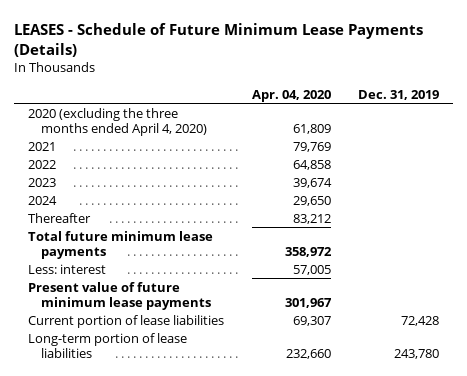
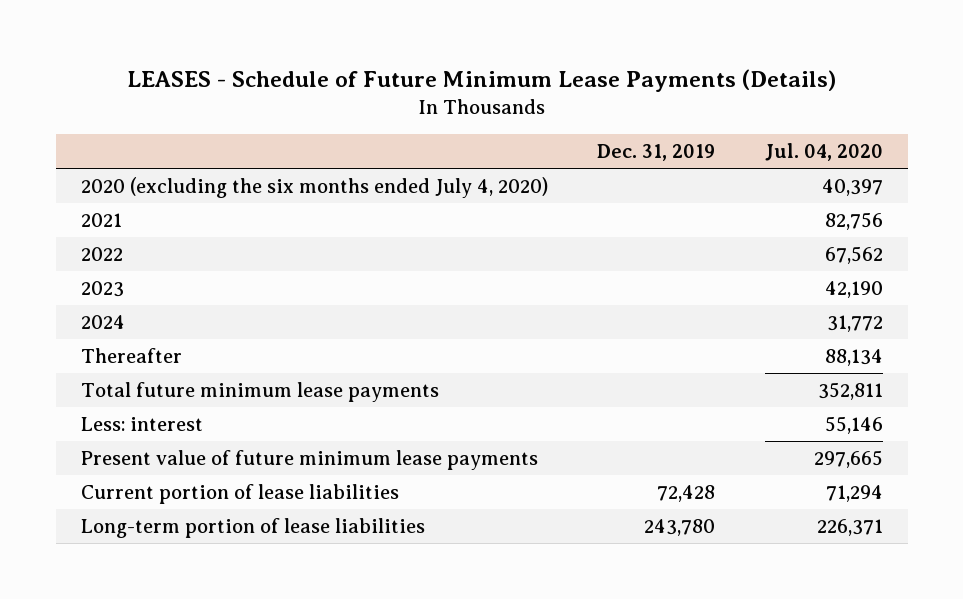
[251,89,331,102] Apr. 04, 2020 -> none
none -> [764,143,883,162] Jul. 04, 2020
[28,107,208,136] 2020 (excluding the three months ended April 4, 2020) -> [80,176,548,198] 2020 (excluding the six months ended July 4, 2020)

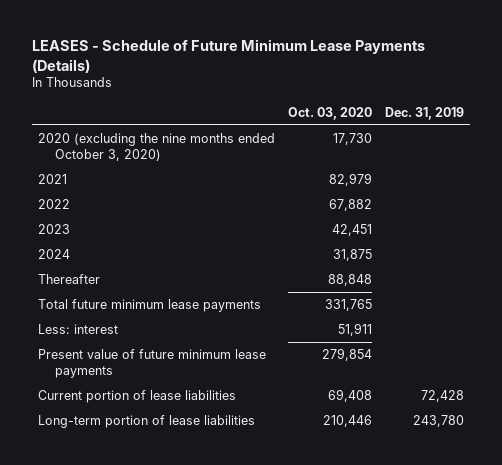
[764,143,883,162] Jul. 04, 2020 -> none
none -> [288,107,373,121] Oct. 03, 2020
[80,176,548,198] 2020 (excluding the six months ended July 4, 2020) -> [38,133,276,161] 2020 (excluding the nine months ended October 3, 2020)

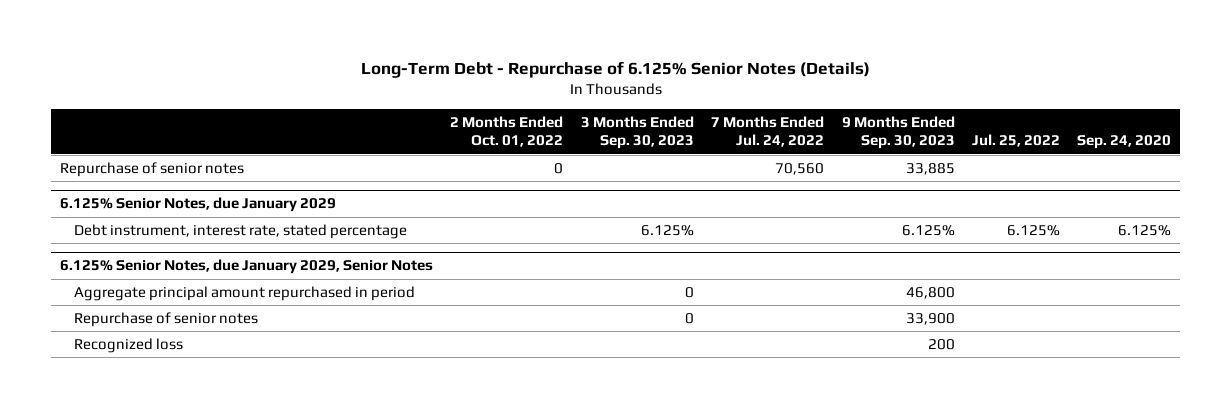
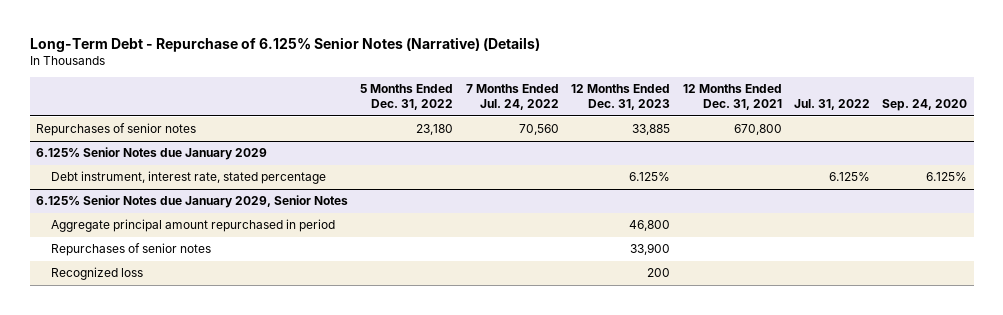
[360,60,870,78] Long-Term Debt - Repurchase of 6.125% Senior Notes (Details) -> [29,36,540,52] Long-Term Debt - Repurchase of 6.125% Senior Notes (Narrative) (Details)
[450,115,564,148] 2 Months Ended Oct. 01, 2022 -> none
[580,115,694,150] 3 Months Ended Sep. 30, 2023 -> none
[841,115,955,150] 9 Months Ended Sep. 30, 2023 -> none
[972,134,1061,148] Jul. 25, 2022 -> none
none -> [360,84,454,111] 5 Months Ended Dec. 31, 2022
none -> [571,84,671,111] 12 Months Ended Dec. 31, 2023
none -> [682,84,782,111] 12 Months Ended Dec. 31, 2021
none -> [794,99,871,111] Jul. 31, 2022
[59,161,244,177] Repurchase of senior notes -> [35,123,196,137] Repurchases of senior notes
[59,197,336,213] 6.125% Senior Notes, due January 2029 -> [35,147,267,161] 6.125% Senior Notes due January 2029
[59,259,433,275] 6.125% Senior Notes, due January 2029, Senior Notes -> [35,195,348,209] 6.125% Senior Notes due January 2029, Senior Notes
[73,311,258,327] Repurchase of senior notes -> [50,243,211,257] Repurchases of senior notes

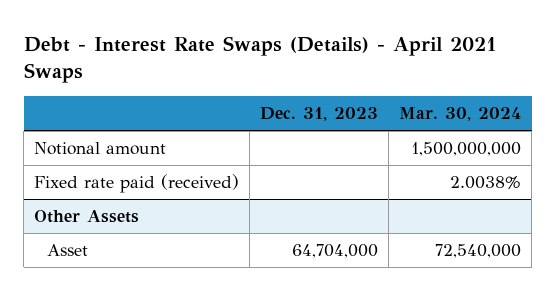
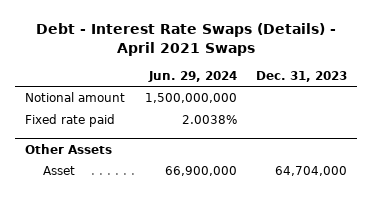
[399,107,522,122] Mar. 30, 2024 -> none
none -> [147,70,237,82] Jun. 29, 2024
[34,174,240,194] Fixed rate paid (received) -> [24,114,115,128] Fixed rate paid

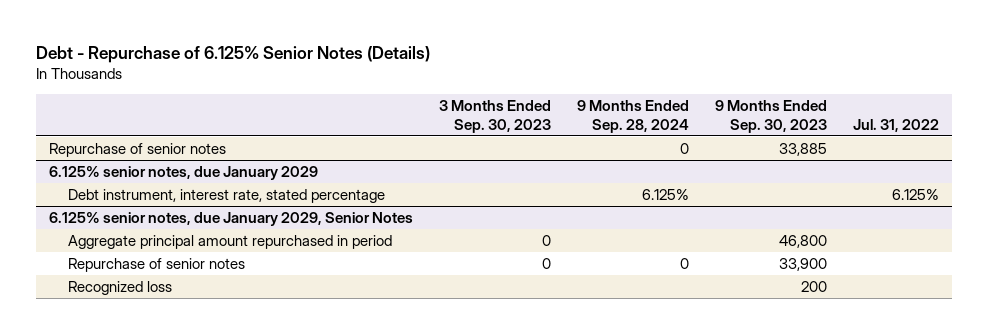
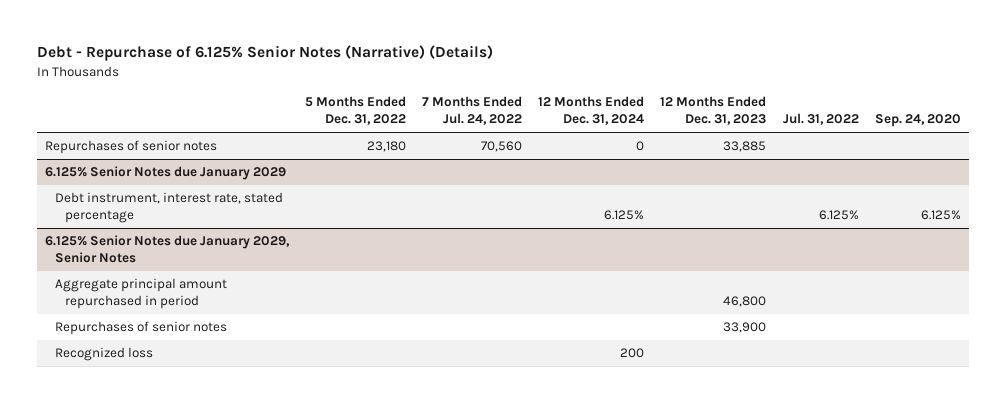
[36,46,431,64] Debt - Repurchase of 6.125% Senior Notes (Details) -> [36,45,493,62] Debt - Repurchase of 6.125% Senior Notes (Narrative) (Details)
[438,100,551,133] 3 Months Ended Sep. 30, 2023 -> none
[576,100,689,133] 9 Months Ended Sep. 28, 2024 -> none
[714,100,827,133] 9 Months Ended Sep. 30, 2023 -> none
none -> [304,96,406,126] 5 Months Ended Dec. 31, 2022
none -> [422,96,523,126] 7 Months Ended Jul. 24, 2022
none -> [538,96,645,126] 12 Months Ended Dec. 31, 2024
none -> [660,96,767,126] 12 Months Ended Dec. 31, 2023
none -> [874,114,961,128] Sep. 24, 2020
[48,143,226,158] Repurchase of senior notes -> [44,140,217,155] Repurchases of senior notes
[48,166,318,181] 6.125% senior notes, due January 2029 -> [44,166,286,181] 6.125% Senior Notes due January 2029
[48,212,413,227] 6.125% senior notes, due January 2029, Senior Notes -> [44,235,290,264] 6.125% Senior Notes due January 2029, Senior Notes
[68,258,246,273] Repurchase of senior notes -> [54,321,227,336] Repurchases of senior notes

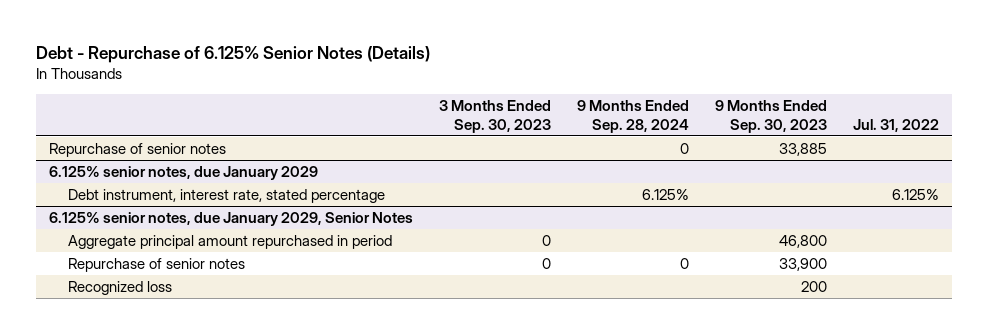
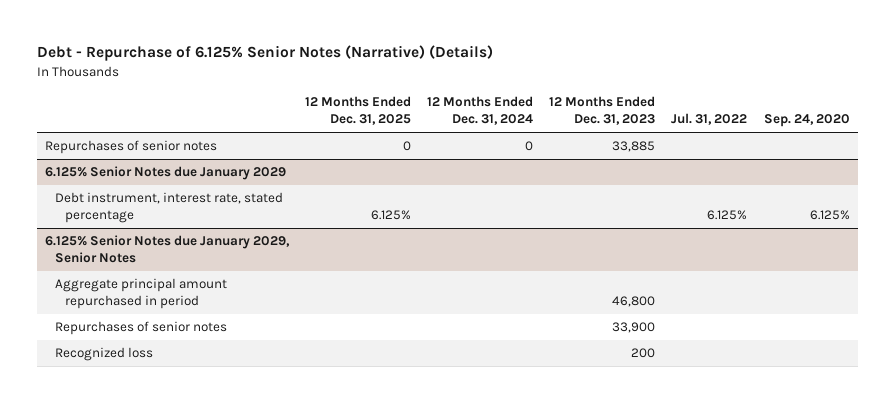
[36,46,431,64] Debt - Repurchase of 6.125% Senior Notes (Details) -> [36,45,493,62] Debt - Repurchase of 6.125% Senior Notes (Narrative) (Details)
[438,100,551,133] 3 Months Ended Sep. 30, 2023 -> none
[576,100,689,133] 9 Months Ended Sep. 28, 2024 -> none
[714,100,827,133] 9 Months Ended Sep. 30, 2023 -> none
none -> [304,96,411,126] 12 Months Ended Dec. 31, 2025
none -> [427,96,534,126] 12 Months Ended Dec. 31, 2024
none -> [549,96,656,126] 12 Months Ended Dec. 31, 2023
none -> [763,114,850,128] Sep. 24, 2020
[48,143,226,158] Repurchase of senior notes -> [44,140,217,155] Repurchases of senior notes
[48,166,318,181] 6.125% senior notes, due January 2029 -> [44,166,286,181] 6.125% Senior Notes due January 2029
[48,212,413,227] 6.125% senior notes, due January 2029, Senior Notes -> [44,235,290,264] 6.125% Senior Notes due January 2029, Senior Notes
[68,258,246,273] Repurchase of senior notes -> [54,321,227,336] Repurchases of senior notes

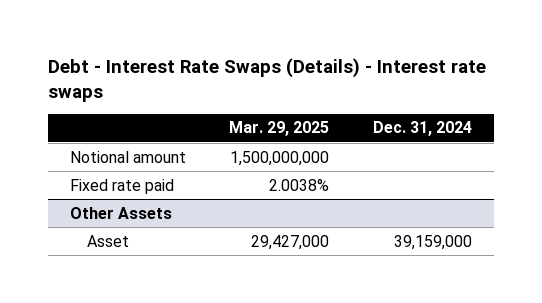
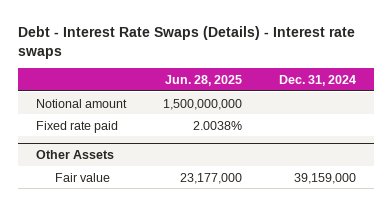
[229,121,330,137] Mar. 29, 2025 -> none
none -> [164,74,242,86] Jun. 28, 2025
[87,234,130,247] Asset -> [54,172,110,182] Fair value

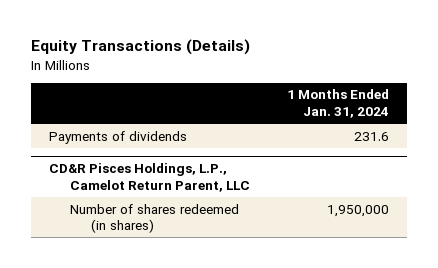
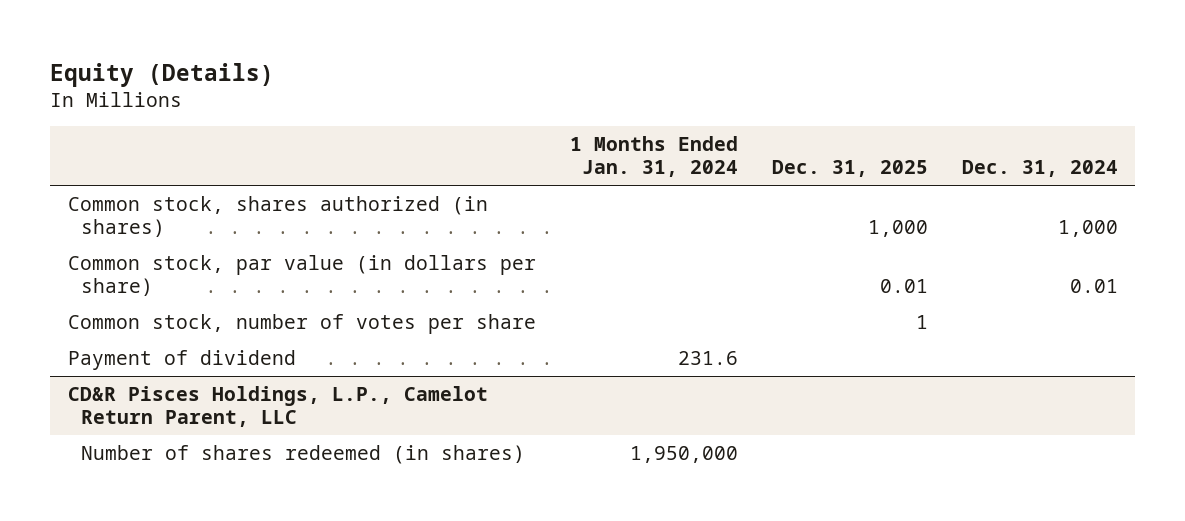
[30,39,250,56] Equity Transactions (Details) -> [50,62,275,87] Equity (Details)
none -> [771,160,928,178] Dec. 31, 2025
none -> [961,160,1118,178] Dec. 31, 2024
none -> [67,195,488,238] Common stock, shares authorized (in shares)
none -> [67,254,536,297] Common stock, par value (in dollars per share)
none -> [67,313,536,334] Common stock, number of votes per share
[48,130,187,144] Payments of dividends -> [67,349,296,370] Payment of dividend

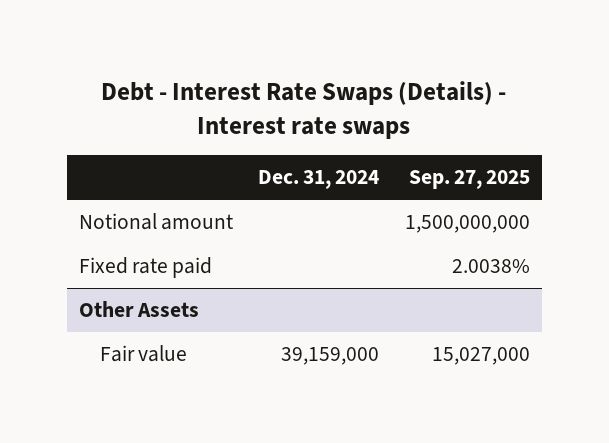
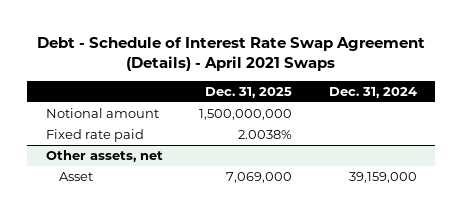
[101,81,507,139] Debt - Interest Rate Swaps (Details) - Interest rate swaps -> [37,36,426,71] Debt - Schedule of Interest Rate Swap Agreement (Details) - April 2021 Swaps
[408,170,530,190] Sep. 27, 2025 -> none
none -> [205,86,293,98] Dec. 31, 2025
[79,301,200,318] Other Assets -> none
[100,345,188,363] Fair value -> none
none -> [45,149,163,162] Other assets, net
none -> [58,171,93,181] Asset

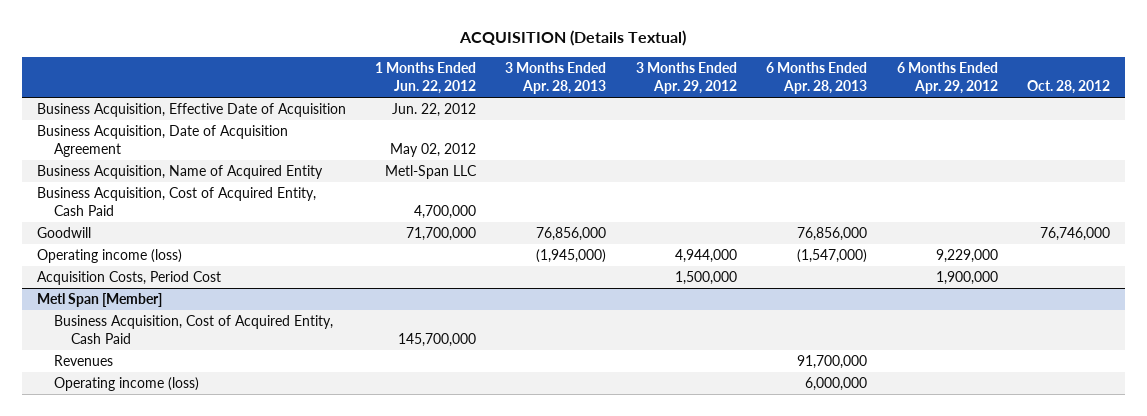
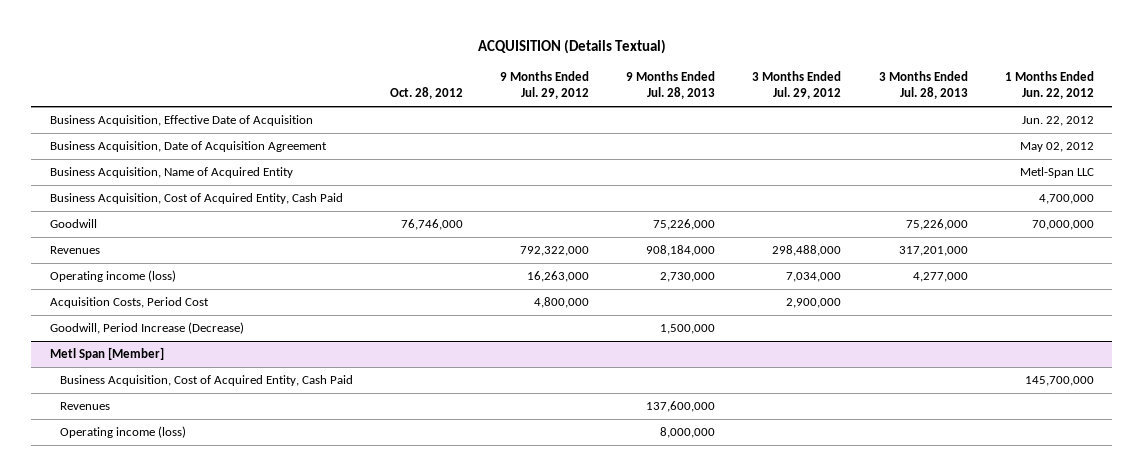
[505,62,607,95] 3 Months Ended Apr. 28, 2013 -> none
[635,62,737,95] 3 Months Ended Apr. 29, 2012 -> none
[766,62,868,95] 6 Months Ended Apr. 28, 2013 -> none
[896,62,998,95] 6 Months Ended Apr. 29, 2012 -> none
none -> [500,71,590,100] 9 Months Ended Jul. 29, 2012
none -> [626,71,716,100] 9 Months Ended Jul. 28, 2013
none -> [752,71,842,100] 3 Months Ended Jul. 29, 2012
none -> [878,71,968,100] 3 Months Ended Jul. 28, 2013
[406,226,477,241] 71,700,000 -> [1031,220,1094,231] 70,000,000
none -> [49,246,100,255] Revenues
none -> [49,322,244,335] Goodwill, Period Increase (Decrease)

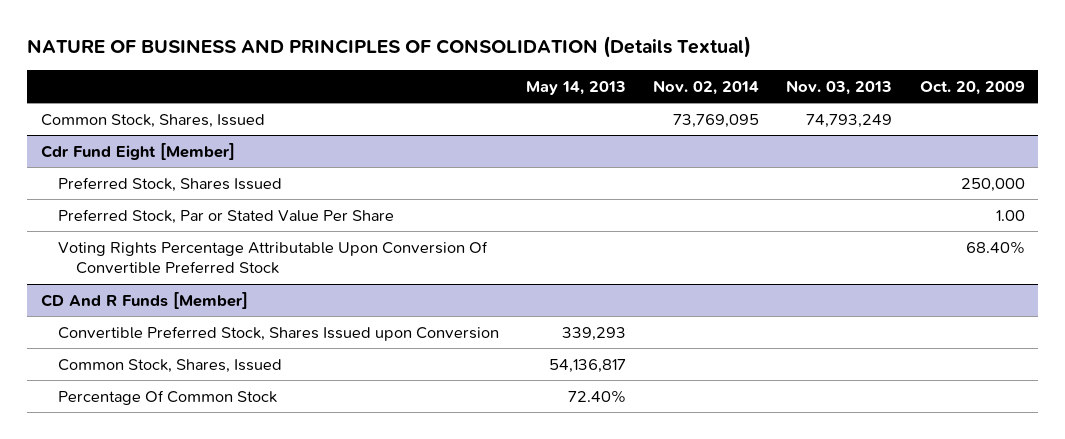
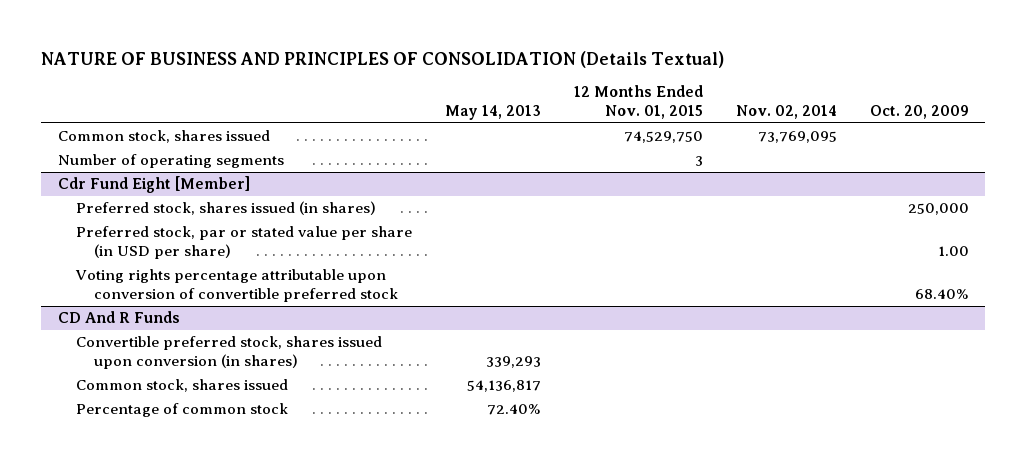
[786,79,893,95] Nov. 03, 2013 -> none
none -> [573,85,703,120] 12 Months Ended Nov. 01, 2015
[40,113,265,128] Common Stock, Shares, Issued -> [57,130,270,144] Common stock, shares issued
none -> [57,154,284,169] Number of operating segments
[58,176,283,192] Preferred Stock, Shares Issued -> [75,201,376,216] Preferred stock, shares issued (in shares)
[58,208,395,224] Preferred Stock, Par or Stated Value Per Share -> [75,226,412,260] Preferred stock, par or stated value per share (in USD per share)
[58,240,489,275] Voting Rights Percentage Attributable Upon Conversion Of Convertible Preferred Stock -> [74,269,398,303] Voting rights percentage attributable upon conversion of convertible preferred stock
[40,291,248,309] CD And R Funds [Member] -> [57,311,180,324] CD And R Funds
[58,325,500,341] Convertible Preferred Stock, Shares Issued upon Conversion -> [75,336,382,370] Convertible preferred stock, shares issued upon conversion (in shares)
[58,358,283,373] Common Stock, Shares, Issued -> [75,379,288,393] Common stock, shares issued
[58,389,278,405] Percentage Of Common Stock -> [75,403,288,418] Percentage of common stock

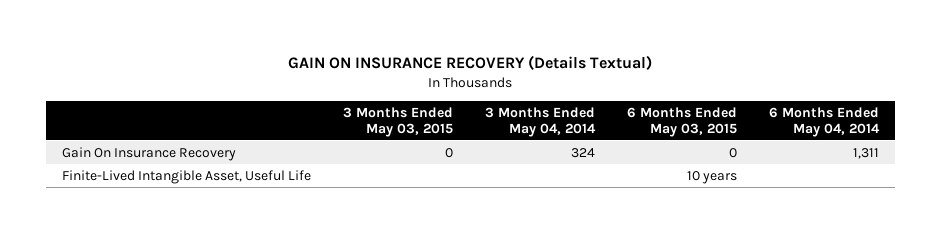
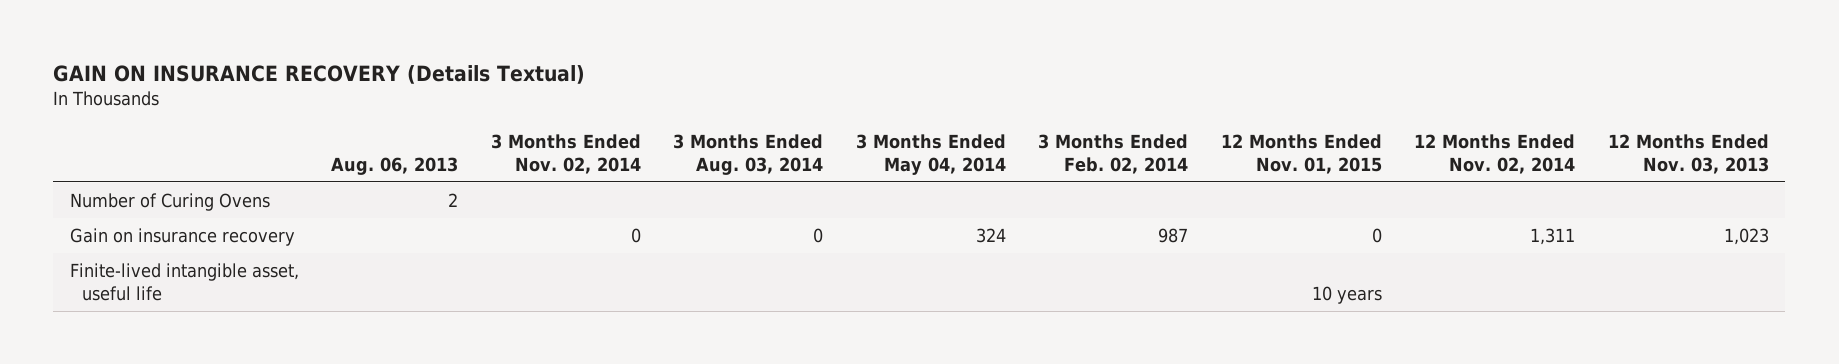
[342,106,453,137] 3 Months Ended May 03, 2015 -> none
[626,106,737,137] 6 Months Ended May 03, 2015 -> none
[768,106,880,137] 6 Months Ended May 04, 2014 -> none
none -> [331,156,459,175] Aug. 06, 2013
none -> [490,133,641,174] 3 Months Ended Nov. 02, 2014
none -> [673,133,824,175] 3 Months Ended Aug. 03, 2014
none -> [1038,133,1189,174] 3 Months Ended Feb. 02, 2014
none -> [1220,133,1382,174] 12 Months Ended Nov. 01, 2015
none -> [1414,133,1576,174] 12 Months Ended Nov. 02, 2014
none -> [1608,133,1770,174] 12 Months Ended Nov. 03, 2013
none -> [69,193,270,212] Number of Curing Ovens
[61,146,236,161] Gain On Insurance Recovery -> [69,228,295,247] Gain on insurance recovery
[61,169,311,184] Finite-Lived Intangible Asset, Useful Life -> [69,263,299,302] Finite-lived intangible asset, useful life

